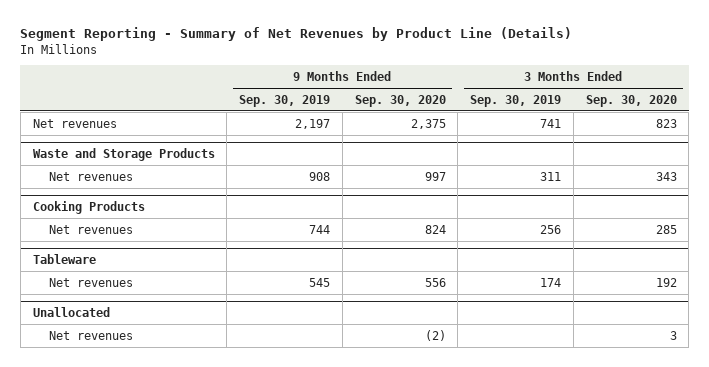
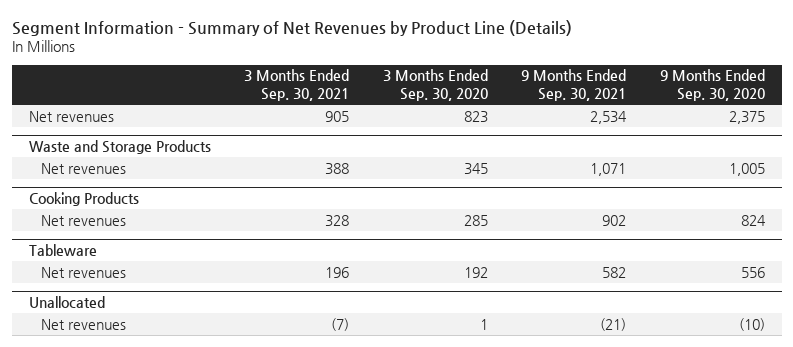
[20,27,573,42] Segment Reporting - Summary of Net Revenues by Product Line (Details) -> [11,19,572,36] Segment Information - Summary of Net Revenues by Product Line (Details)
[239,94,331,107] Sep. 30, 2019 -> none
[470,94,562,107] Sep. 30, 2019 -> none
none -> [244,69,350,101] 3 Months Ended Sep. 30, 2021
none -> [521,69,627,101] 9 Months Ended Sep. 30, 2021
[424,171,446,181] 997 -> [728,162,765,176] 1,005
[655,171,677,181] 343 -> [463,162,488,175] 345
[424,329,446,341] (2) -> [738,317,765,331] (10)
[669,330,677,340] 3 -> [479,318,488,330] 1

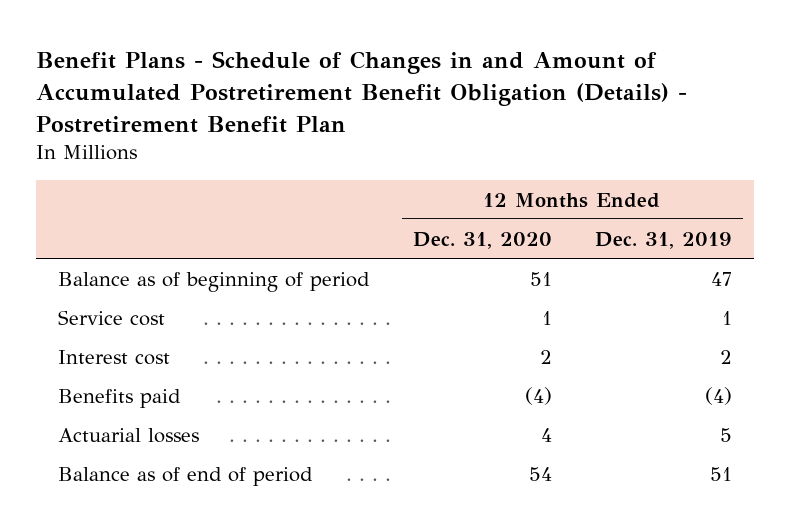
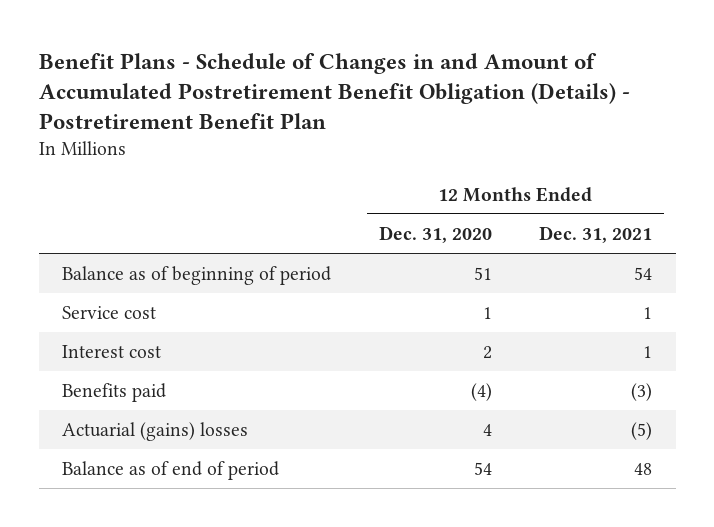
[595,231,733,249] Dec. 31, 2019 -> none
none -> [539,225,653,243] Dec. 31, 2021
[57,427,199,443] Actuarial losses -> [62,421,249,441] Actuarial (gains) losses

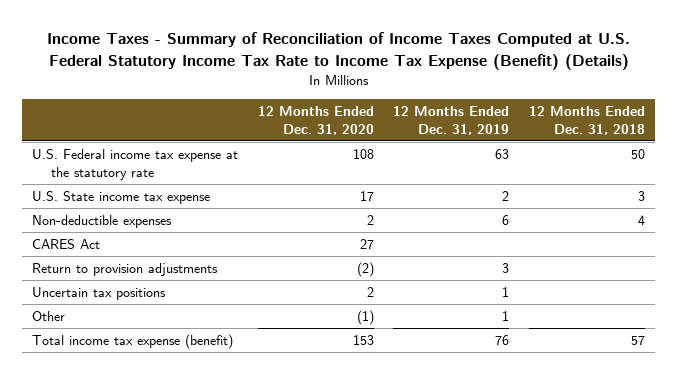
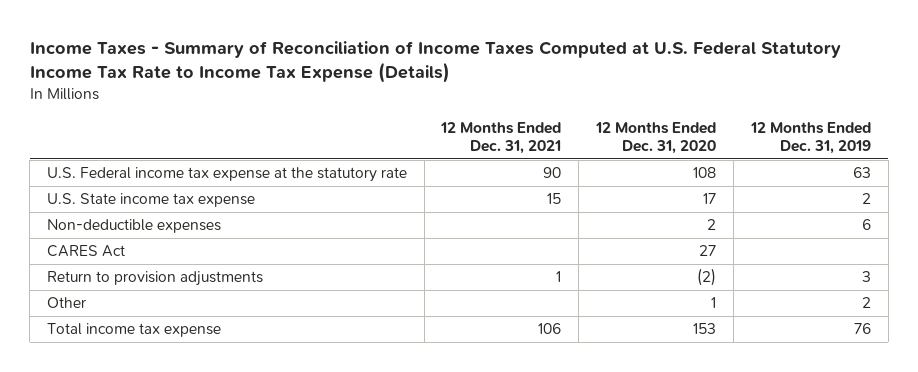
[46,32,630,71] Income Taxes - Summary of Reconciliation of Income Taxes Computed at U.S. Federal Statutory Income Tax Rate to Income Tax Expense (Benefit) (Details) -> [29,40,841,83] Income Taxes - Summary of Reconciliation of Income Taxes Computed at U.S. Federal Statutory Income Tax Rate to Income Tax Expense (Details)
[529,105,646,136] 12 Months Ended Dec. 31, 2018 -> none
none -> [440,121,562,154] 12 Months Ended Dec. 31, 2021
[32,286,167,300] Uncertain tax positions -> none
[356,309,374,325] (1) -> [711,297,717,309] 1
[502,310,510,321] 1 -> [861,297,871,309] 2
[32,333,234,349] Total income tax expense (benefit) -> [46,323,221,338] Total income tax expense

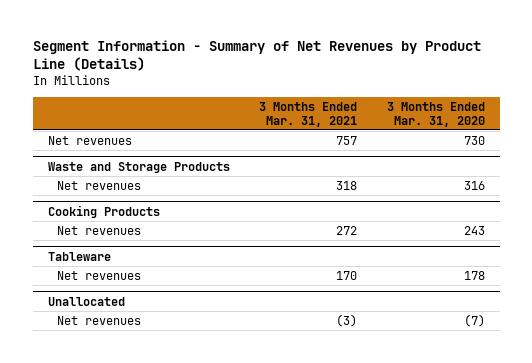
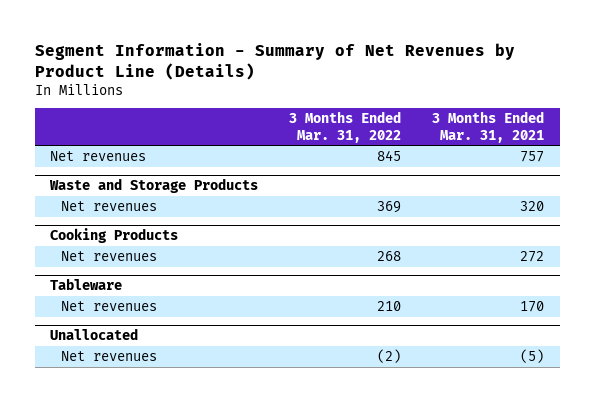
[386,101,485,127] 3 Months Ended Mar. 31, 2020 -> none
none -> [289,110,402,143] 3 Months Ended Mar. 31, 2022
[336,180,358,190] 318 -> [520,200,545,211] 320
[336,313,358,327] (3) -> [520,348,545,363] (5)

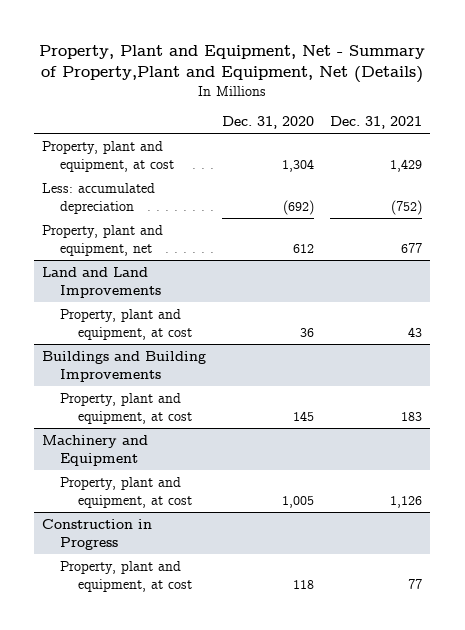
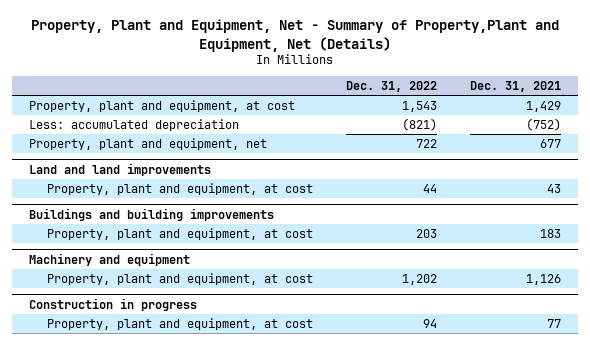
[222,116,315,130] Dec. 31, 2020 -> none
none -> [346,80,438,92] Dec. 31, 2022
[42,266,162,298] Land and Land Improvements -> [28,162,211,176] Land and land improvements
[42,350,207,382] Buildings and Building Improvements -> [28,207,274,221] Buildings and building improvements
[42,434,149,466] Machinery and Equipment -> [28,252,190,266] Machinery and equipment
[42,518,153,550] Construction in Progress -> [28,297,197,311] Construction in progress

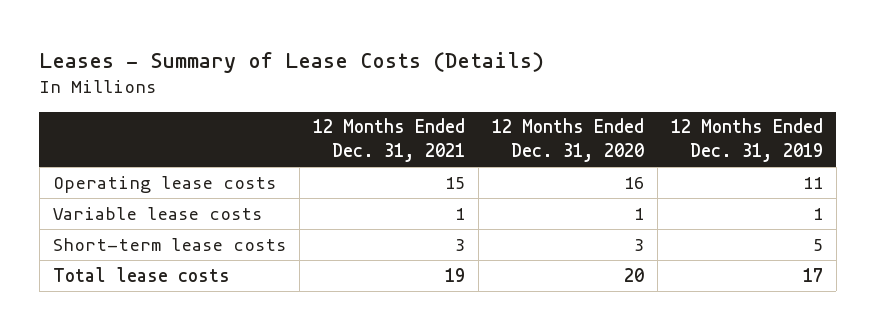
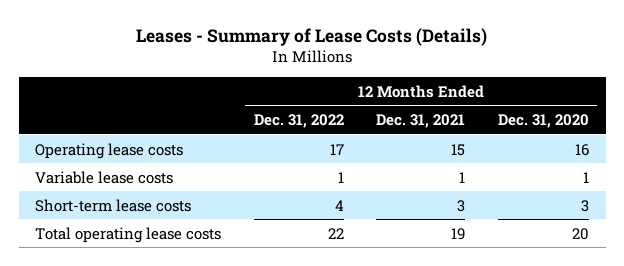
[670,118,823,163] 12 Months Ended Dec. 31, 2019 -> none
none -> [253,114,344,129] Dec. 31, 2022
[52,266,230,282] Total lease costs -> [34,226,221,243] Total operating lease costs

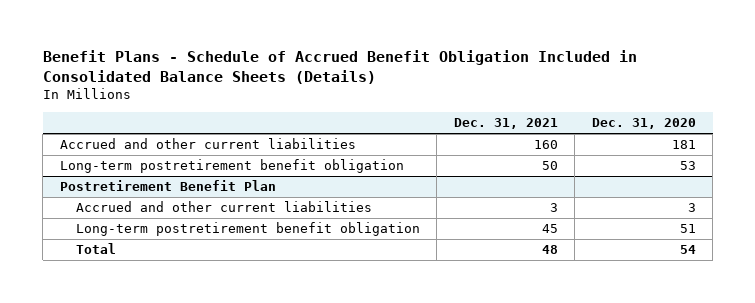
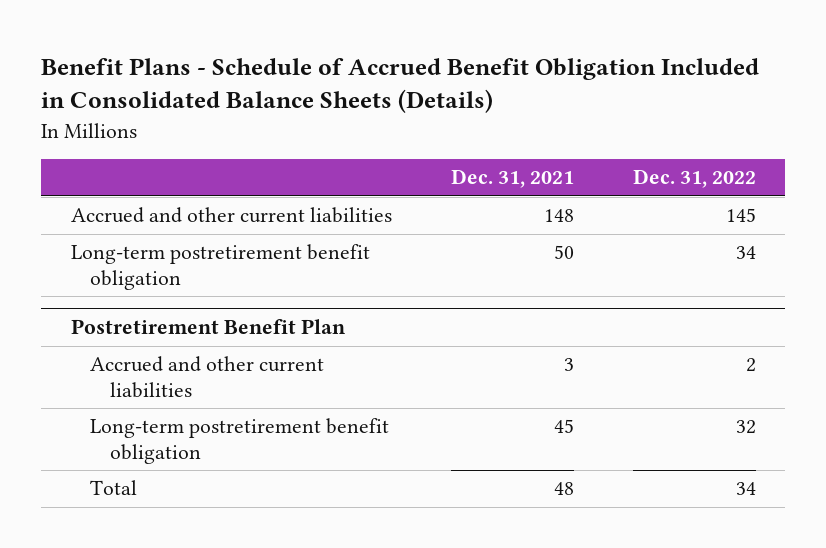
[591,118,696,130] Dec. 31, 2020 -> none
none -> [632,169,756,189] Dec. 31, 2022
[533,140,558,150] 160 -> [543,209,574,223] 148

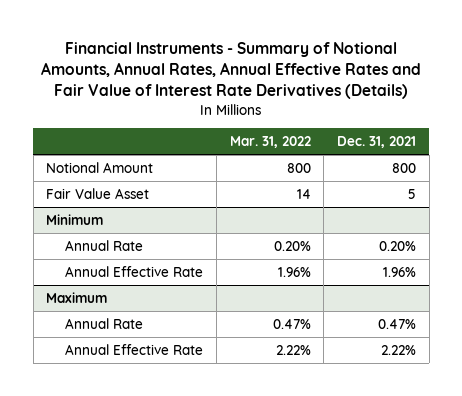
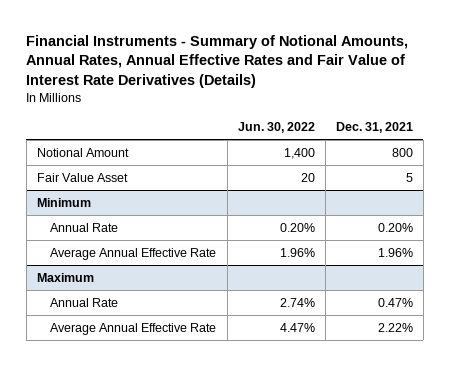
[229,136,311,149] Mar. 31, 2022 -> none
none -> [237,122,315,134] Jun. 30, 2022
[65,266,204,278] Annual Effective Rate -> [50,247,217,260] Average Annual Effective Rate
[65,344,204,356] Annual Effective Rate -> [50,322,217,335] Average Annual Effective Rate

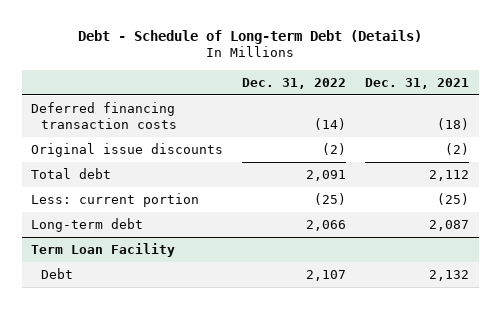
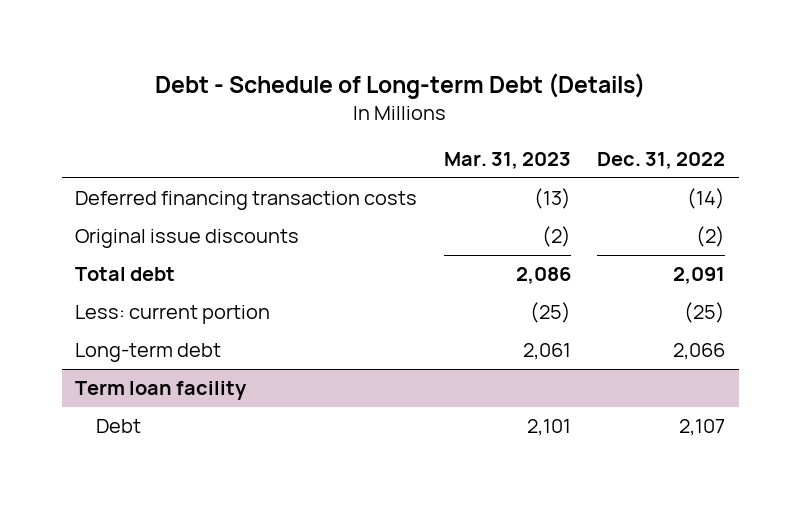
[365,77,470,89] Dec. 31, 2021 -> none
none -> [443,152,571,170] Mar. 31, 2023
[31,243,176,258] Term Loan Facility -> [75,381,248,401] Term loan facility

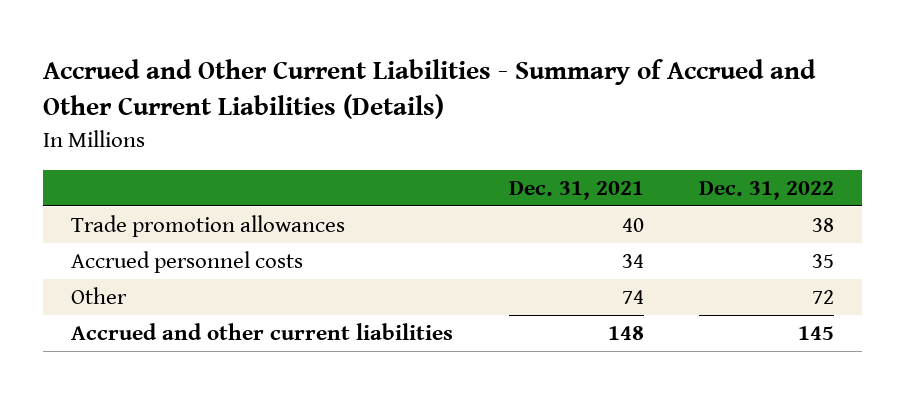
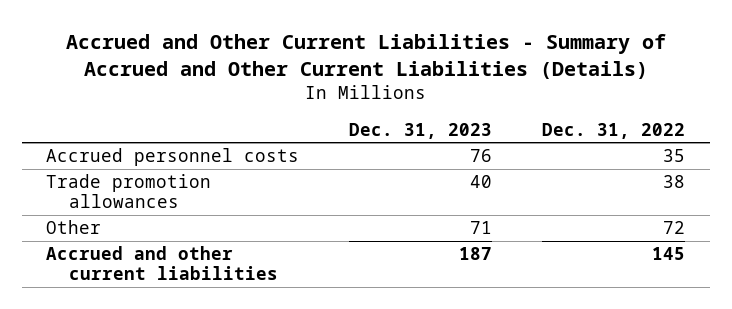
[508,181,644,201] Dec. 31, 2021 -> none
none -> [349,122,493,139] Dec. 31, 2023
[71,214,346,237] Trade promotion allowances -> [46,174,212,209] Trade promotion allowances

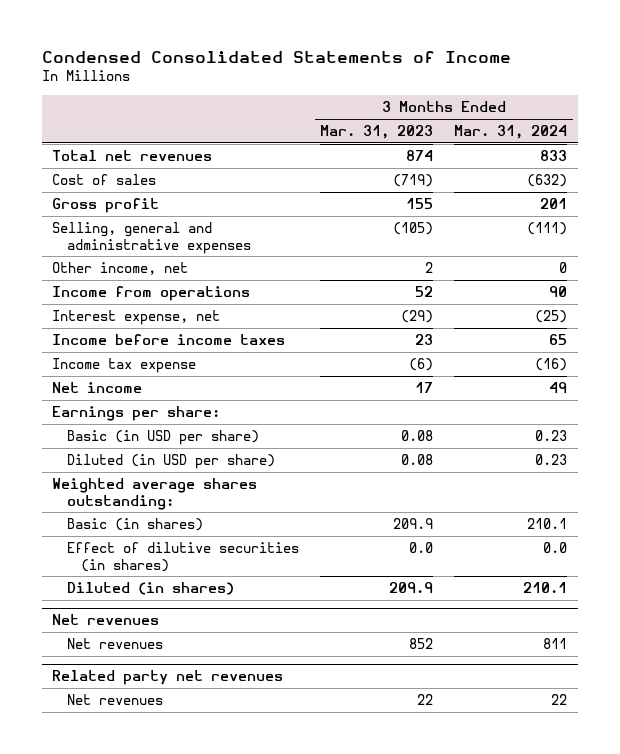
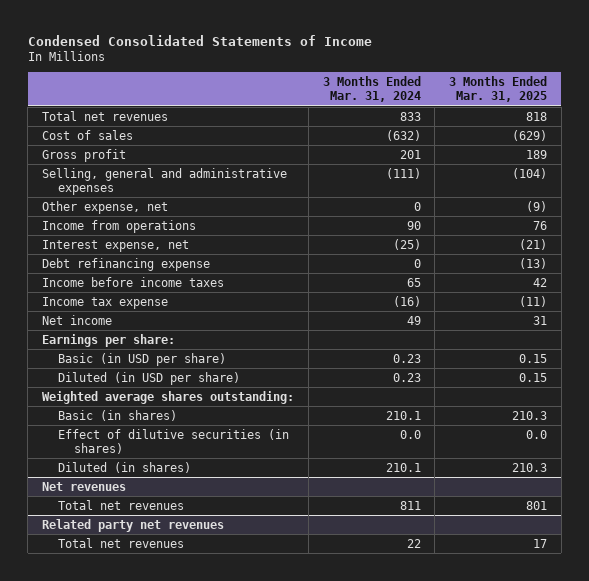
[320,125,434,140] Mar. 31, 2023 -> none
none -> [449,76,548,103] 3 Months Ended Mar. 31, 2025
[52,262,189,276] Other income, net -> [42,200,169,214] Other expense, net
none -> [42,257,211,271] Debt refinancing expense
[66,638,163,650] Net revenues -> [57,499,184,510] Total net revenues
[66,694,163,706] Net revenues -> [57,537,184,548] Total net revenues

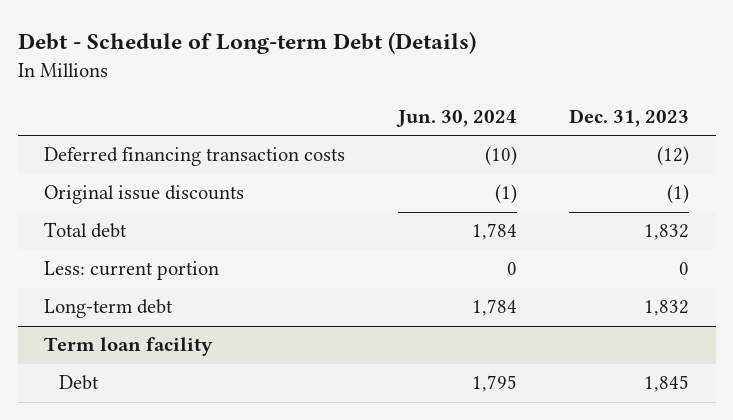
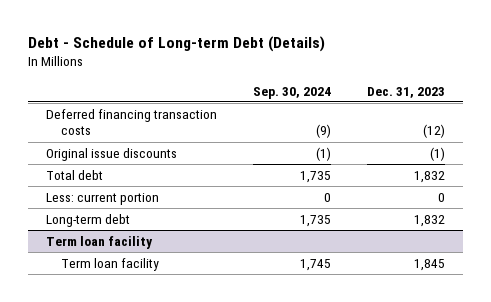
[395,109,517,127] Jun. 30, 2024 -> none
none -> [252,86,331,99] Sep. 30, 2024
[59,375,100,391] Debt -> [61,257,160,271] Term loan facility

